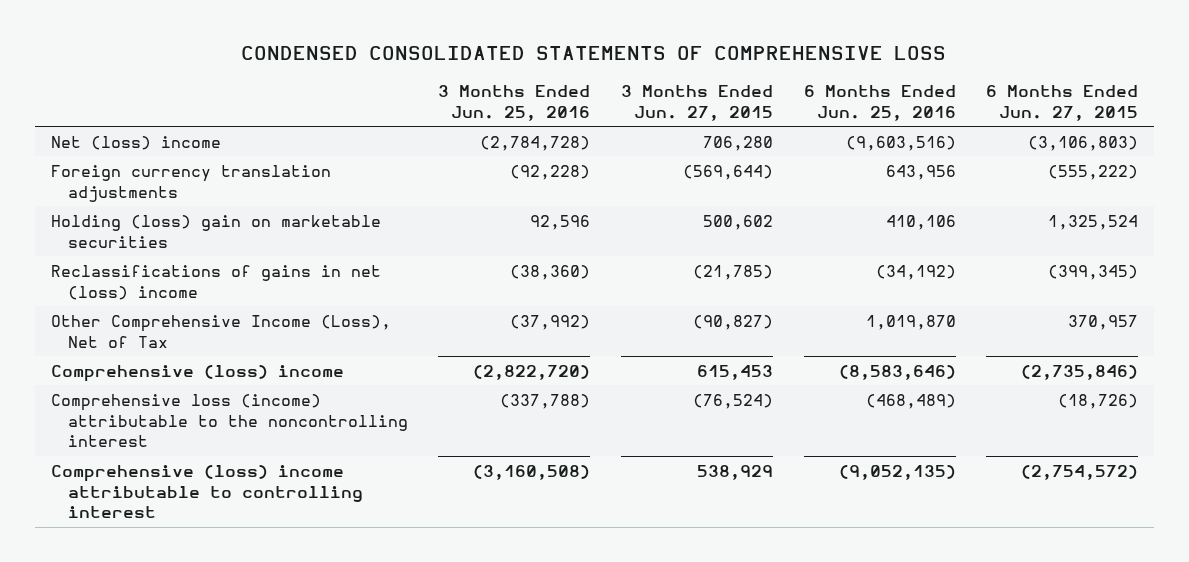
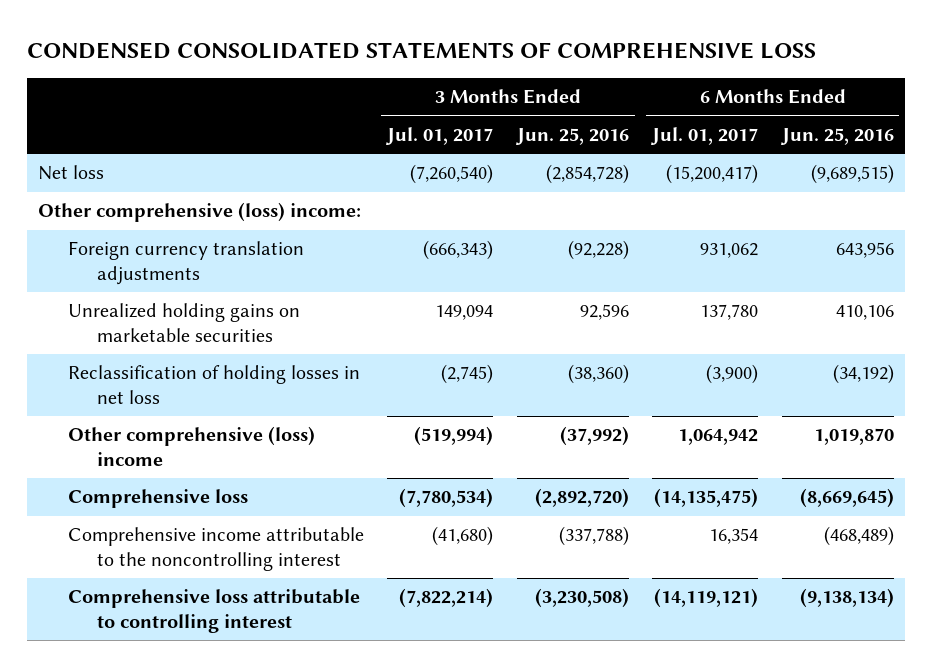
[620,85,773,121] 3 Months Ended Jun. 27, 2015 -> none
[986,85,1139,121] 6 Months Ended Jun. 27, 2015 -> none
none -> [385,127,494,146] Jul. 01, 2017
none -> [650,127,759,146] Jul. 01, 2017
[50,135,221,150] Net (loss) income -> [38,165,105,181] Net loss
[480,135,591,151] (2,784,728) -> [545,164,629,185] (2,854,728)
[845,135,956,151] (9,603,516) -> [810,164,894,185] (9,689,515)
none -> [38,202,362,223] Other comprehensive (loss) income:
[50,214,381,248] Holding (loss) gain on marketable securities -> [67,303,300,342] Unrealized holding gains on marketable securities
[50,264,381,300] Reclassifications of gains in net (loss) income -> [67,365,360,404] Reclassification of holding losses in net loss
[50,314,391,348] Other Comprehensive Income (Loss), Net of Tax -> [67,426,315,466] Other comprehensive (loss) income
[50,364,344,382] Comprehensive (loss) income -> [67,489,248,509] Comprehensive loss
[473,364,591,380] (2,822,720) -> [534,488,629,509] (2,892,720)
[838,364,956,380] (8,583,646) -> [799,488,894,509] (8,669,645)
[50,393,408,448] Comprehensive loss (income) attributable to the noncontrolling interest -> [67,527,364,571] Comprehensive income attributable to the noncontrolling interest
[50,464,363,519] Comprehensive (loss) income attributable to controlling interest -> [67,589,360,633] Comprehensive loss attributable to controlling interest
[473,464,591,480] (3,160,508) -> [534,588,629,609] (3,230,508)
[838,464,956,480] (9,052,135) -> [799,588,894,609] (9,138,134)

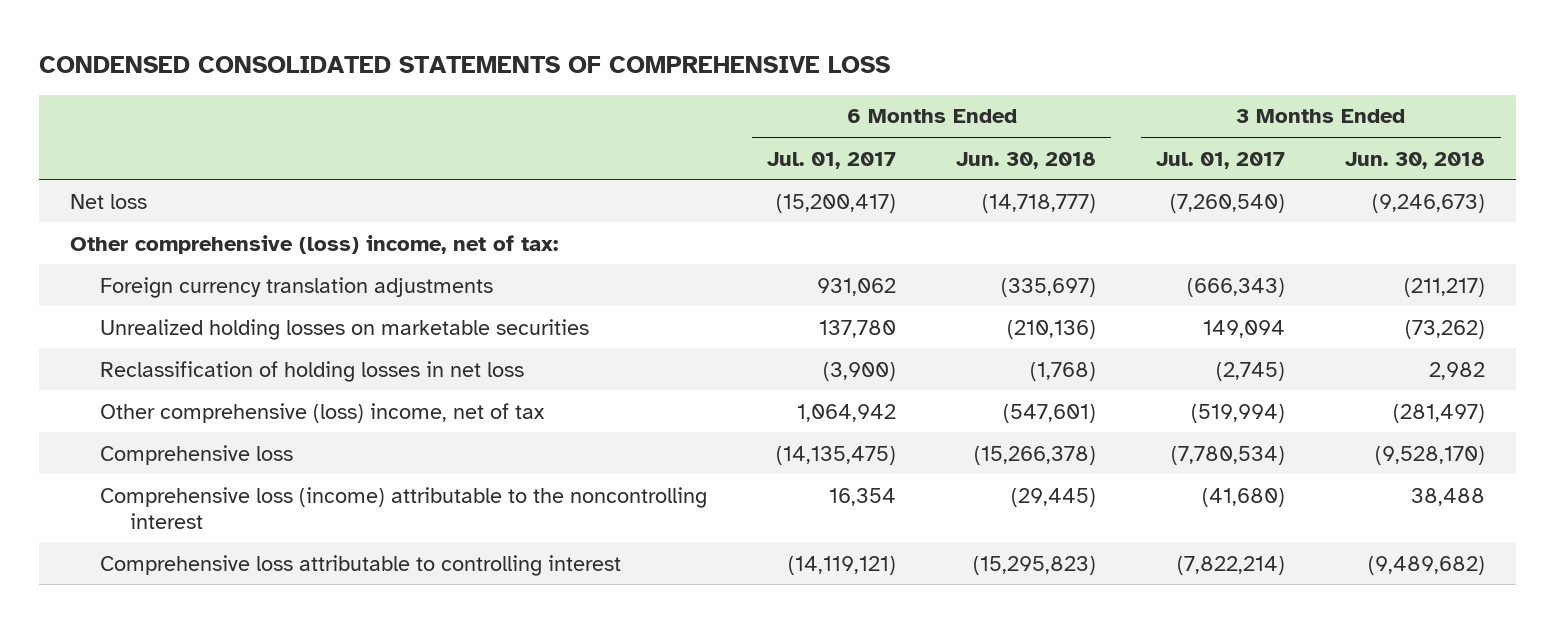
[514,128,629,146] Jun. 25, 2016 -> none
[779,128,894,146] Jun. 25, 2016 -> none
none -> [956,151,1097,169] Jun. 30, 2018
none -> [1345,151,1486,169] Jun. 30, 2018
[38,202,362,223] Other comprehensive (loss) income: -> [69,234,558,254] Other comprehensive (loss) income, net of tax:
[67,303,300,342] Unrealized holding gains on marketable securities -> [99,318,589,340] Unrealized holding losses on marketable securities
[67,426,315,466] Other comprehensive (loss) income -> [99,402,545,423] Other comprehensive (loss) income, net of tax
[67,527,364,571] Comprehensive income attributable to the noncontrolling interest -> [99,486,707,529] Comprehensive loss (income) attributable to the noncontrolling interest

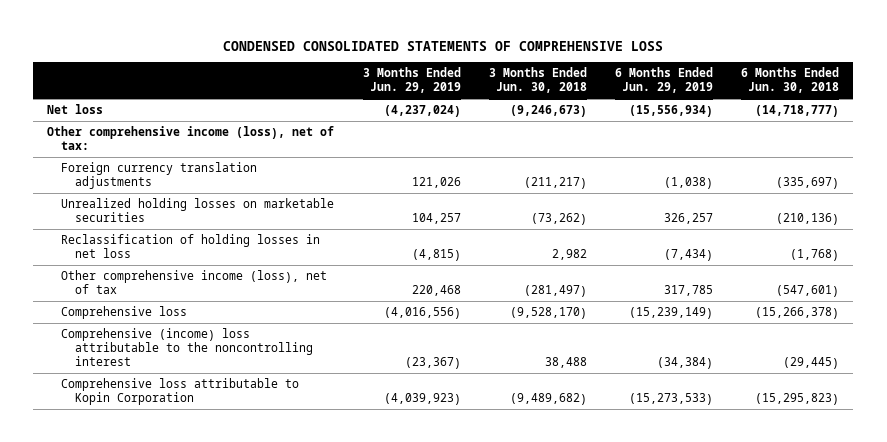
[766,151,896,169] Jul. 01, 2017 -> none
[1156,151,1286,169] Jul. 01, 2017 -> none
none -> [362,67,461,94] 3 Months Ended Jun. 29, 2019
none -> [615,67,714,94] 6 Months Ended Jun. 29, 2019
[69,234,558,254] Other comprehensive (loss) income, net of tax: -> [47,125,335,151] Other comprehensive income (loss), net of tax:
[99,402,545,423] Other comprehensive (loss) income, net of tax -> [61,269,328,295] Other comprehensive income (loss), net of tax
[99,486,707,529] Comprehensive loss (income) attributable to the noncontrolling interest -> [61,327,314,367] Comprehensive (income) loss attributable to the noncontrolling interest
[99,554,621,576] Comprehensive loss attributable to controlling interest -> [61,377,300,406] Comprehensive loss attributable to Kopin Corporation

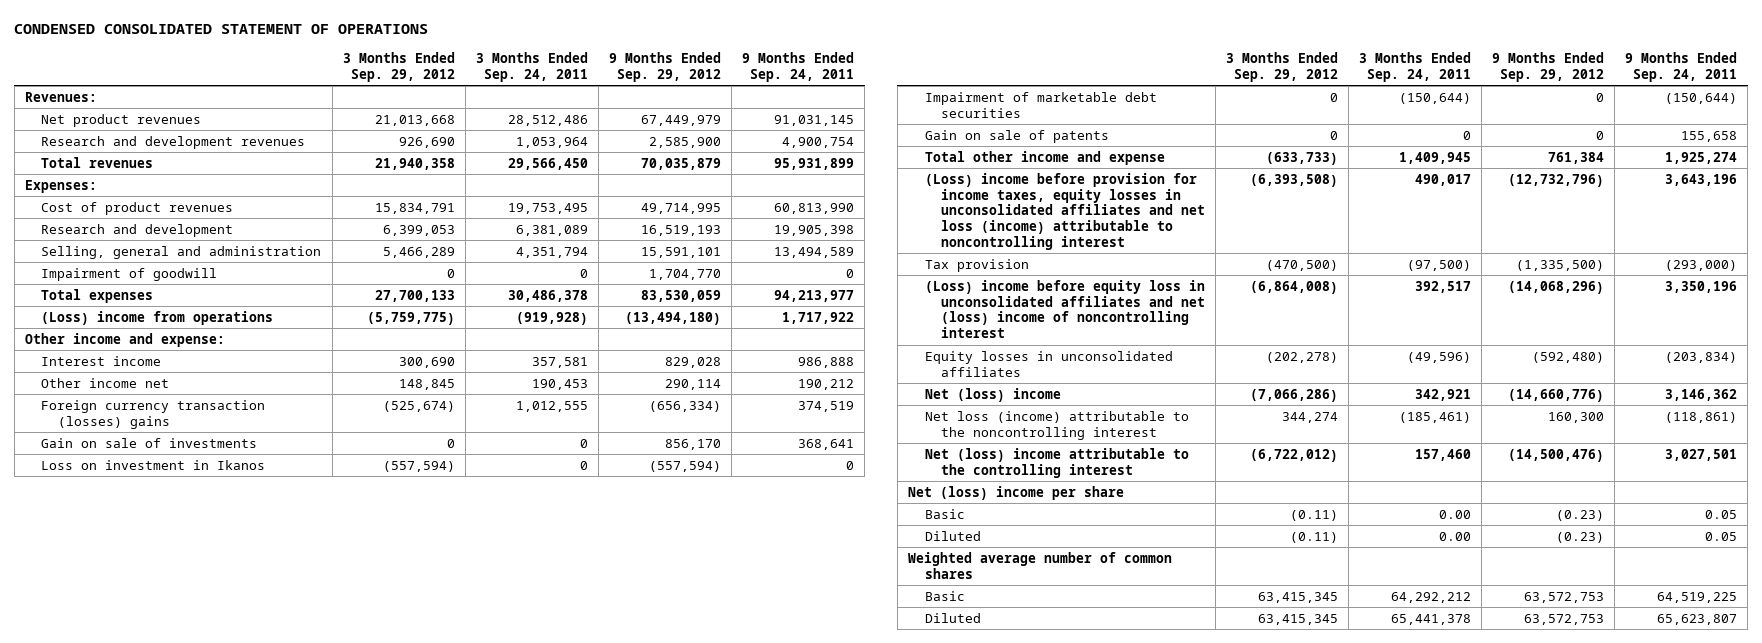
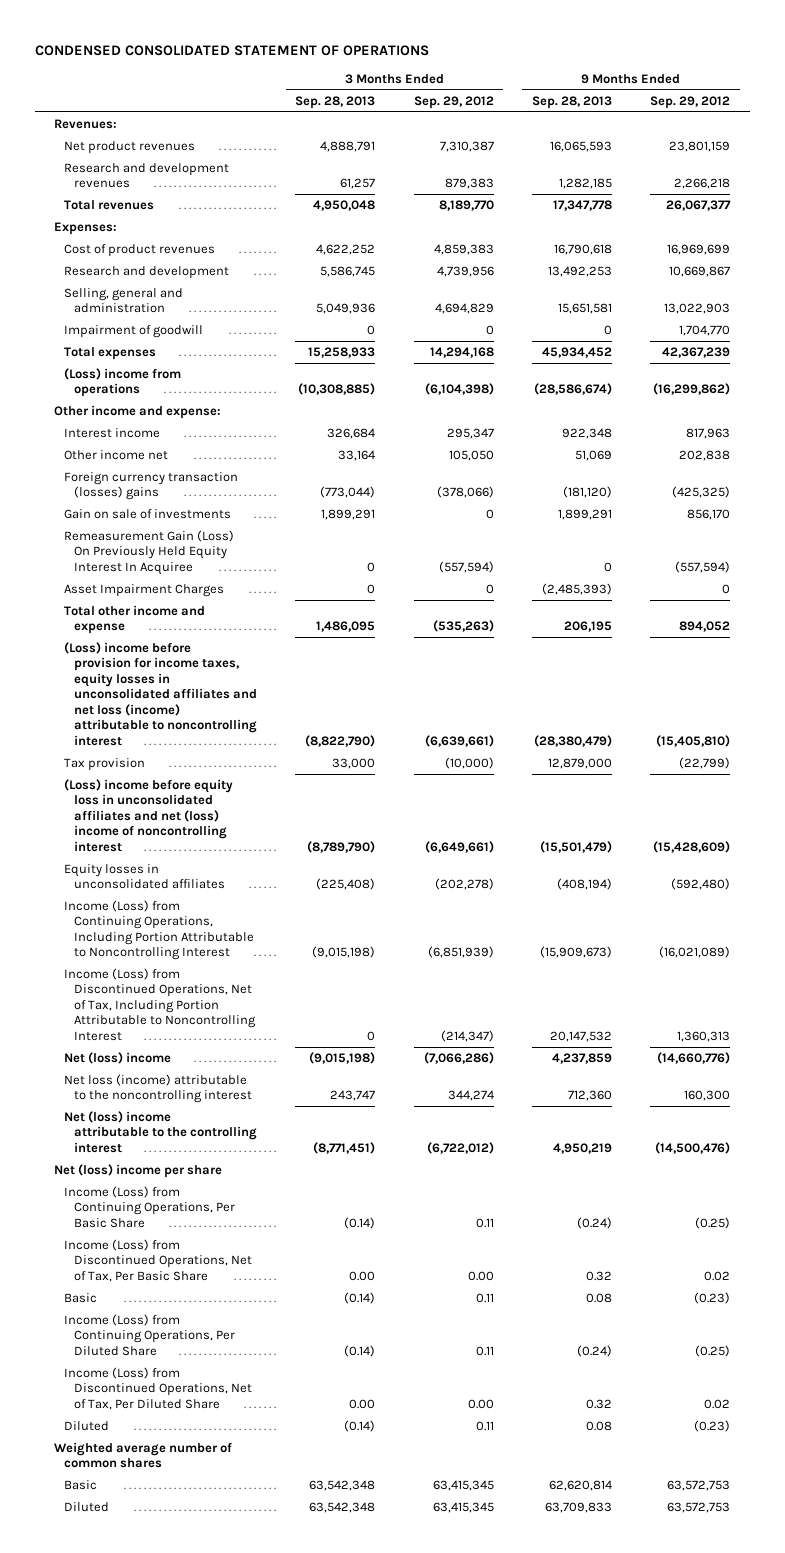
[476,52,589,82] 3 Months Ended Sep. 24, 2011 -> none
[742,52,855,82] 9 Months Ended Sep. 24, 2011 -> none
none -> [295,95,376,109] Sep. 28, 2013
none -> [532,95,613,109] Sep. 28, 2013
[375,114,456,126] 21,013,668 -> [439,140,494,152] 7,310,387
[641,114,722,126] 67,449,979 -> [669,140,731,152] 23,801,159
[399,136,456,148] 926,690 -> [444,178,494,190] 879,383
[649,136,722,148] 2,585,900 -> [674,178,731,190] 2,266,218
[375,157,456,170] 21,940,358 -> [438,199,494,211] 8,189,770
[641,157,722,170] 70,035,879 -> [666,199,732,211] 26,067,377
[375,202,456,214] 15,834,791 -> [433,243,494,255] 4,859,383
[641,202,722,214] 49,714,995 -> [667,243,731,255] 16,969,699
[383,224,456,236] 6,399,053 -> [436,265,494,277] 4,739,956
[641,224,722,236] 16,519,193 -> [669,265,731,277] 10,669,867
[383,246,456,258] 5,466,289 -> [434,303,494,315] 4,694,829
[641,246,722,258] 15,591,101 -> [664,303,731,315] 13,022,903
[375,289,456,302] 27,700,133 -> [429,346,494,358] 14,294,168
[641,289,722,302] 83,530,059 -> [662,346,731,358] 42,367,239
[367,311,456,325] (5,759,775) -> [424,383,494,396] (6,104,398)
[625,311,722,325] (13,494,180) -> [653,383,731,396] (16,299,862)
[399,356,456,368] 300,690 -> [446,427,494,439] 295,347
[665,356,722,368] 829,028 -> [686,427,731,439] 817,963
[399,378,456,390] 148,845 -> [448,449,494,461] 105,050
[665,378,722,390] 290,114 -> [679,449,731,461] 202,838
[383,400,456,412] (525,674) -> [436,486,494,499] (378,066)
[649,400,722,412] (656,334) -> [672,486,731,499] (425,325)
[924,91,1157,118] Impairment of marketable debt securities -> none
[924,129,1109,143] Gain on sale of patents -> none
[41,459,266,470] Loss on investment in Ikanos -> [64,529,235,575] Remeasurement Gain (Loss) On Previously Held Equity Interest In Acquiree
none -> [64,583,225,597] Asset Impairment Charges
[1266,151,1339,165] (633,733) -> [432,620,494,633] (535,263)
[1548,151,1605,164] 761,384 -> [679,621,731,633] 894,052
[1250,173,1339,187] (6,393,508) -> [424,734,494,747] (6,639,661)
[1508,173,1605,187] (12,732,796) -> [656,734,731,747] (15,405,810)
[1266,259,1339,271] (470,500) -> [444,756,494,769] (10,000)
[1516,259,1605,271] (1,335,500) -> [679,756,731,769] (22,799)
[1250,280,1339,294] (6,864,008) -> [424,840,494,853] (6,649,661)
[1508,280,1605,294] (14,068,296) -> [653,840,731,853] (15,428,609)
none -> [64,899,255,961] Income (Loss) from Continuing Operations, Including Portion Attributable to Noncontrolling Interest
none -> [64,967,257,1041] Income (Loss) from Discontinued Operations, Net of Tax, Including Portion Attributable to Noncontrolling Interest
none -> [64,1185,236,1228] Income (Loss) from Continuing Operations, Per Basic Share
none -> [64,1238,253,1282] Income (Loss) from Discontinued Operations, Net of Tax, Per Basic Share
[1290,509,1339,521] (0.11) -> [475,1292,494,1303] 0.11
none -> [64,1313,236,1356] Income (Loss) from Continuing Operations, Per Diluted Share
none -> [64,1366,253,1410] Income (Loss) from Discontinued Operations, Net of Tax, Per Diluted Share
[1290,531,1339,543] (0.11) -> [475,1420,494,1431] 0.11

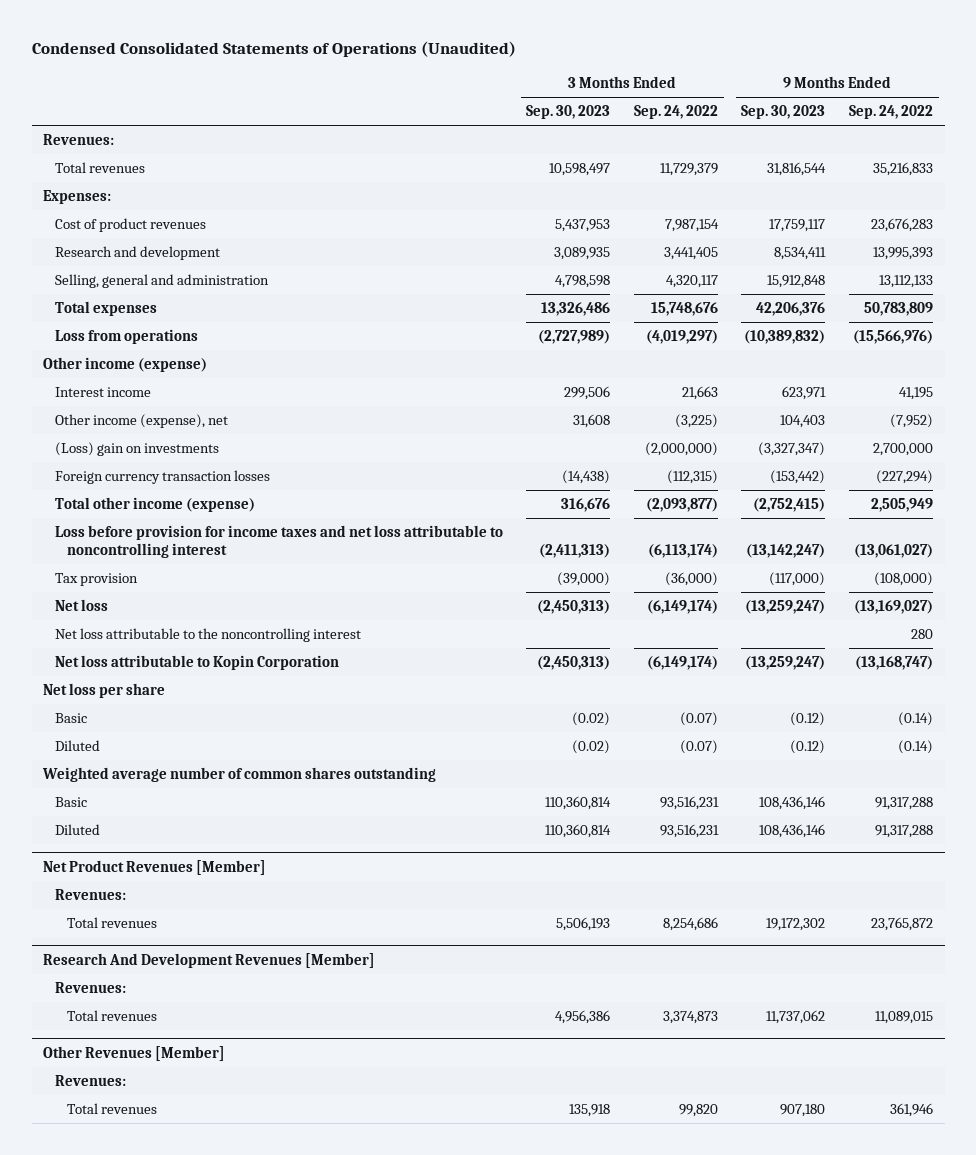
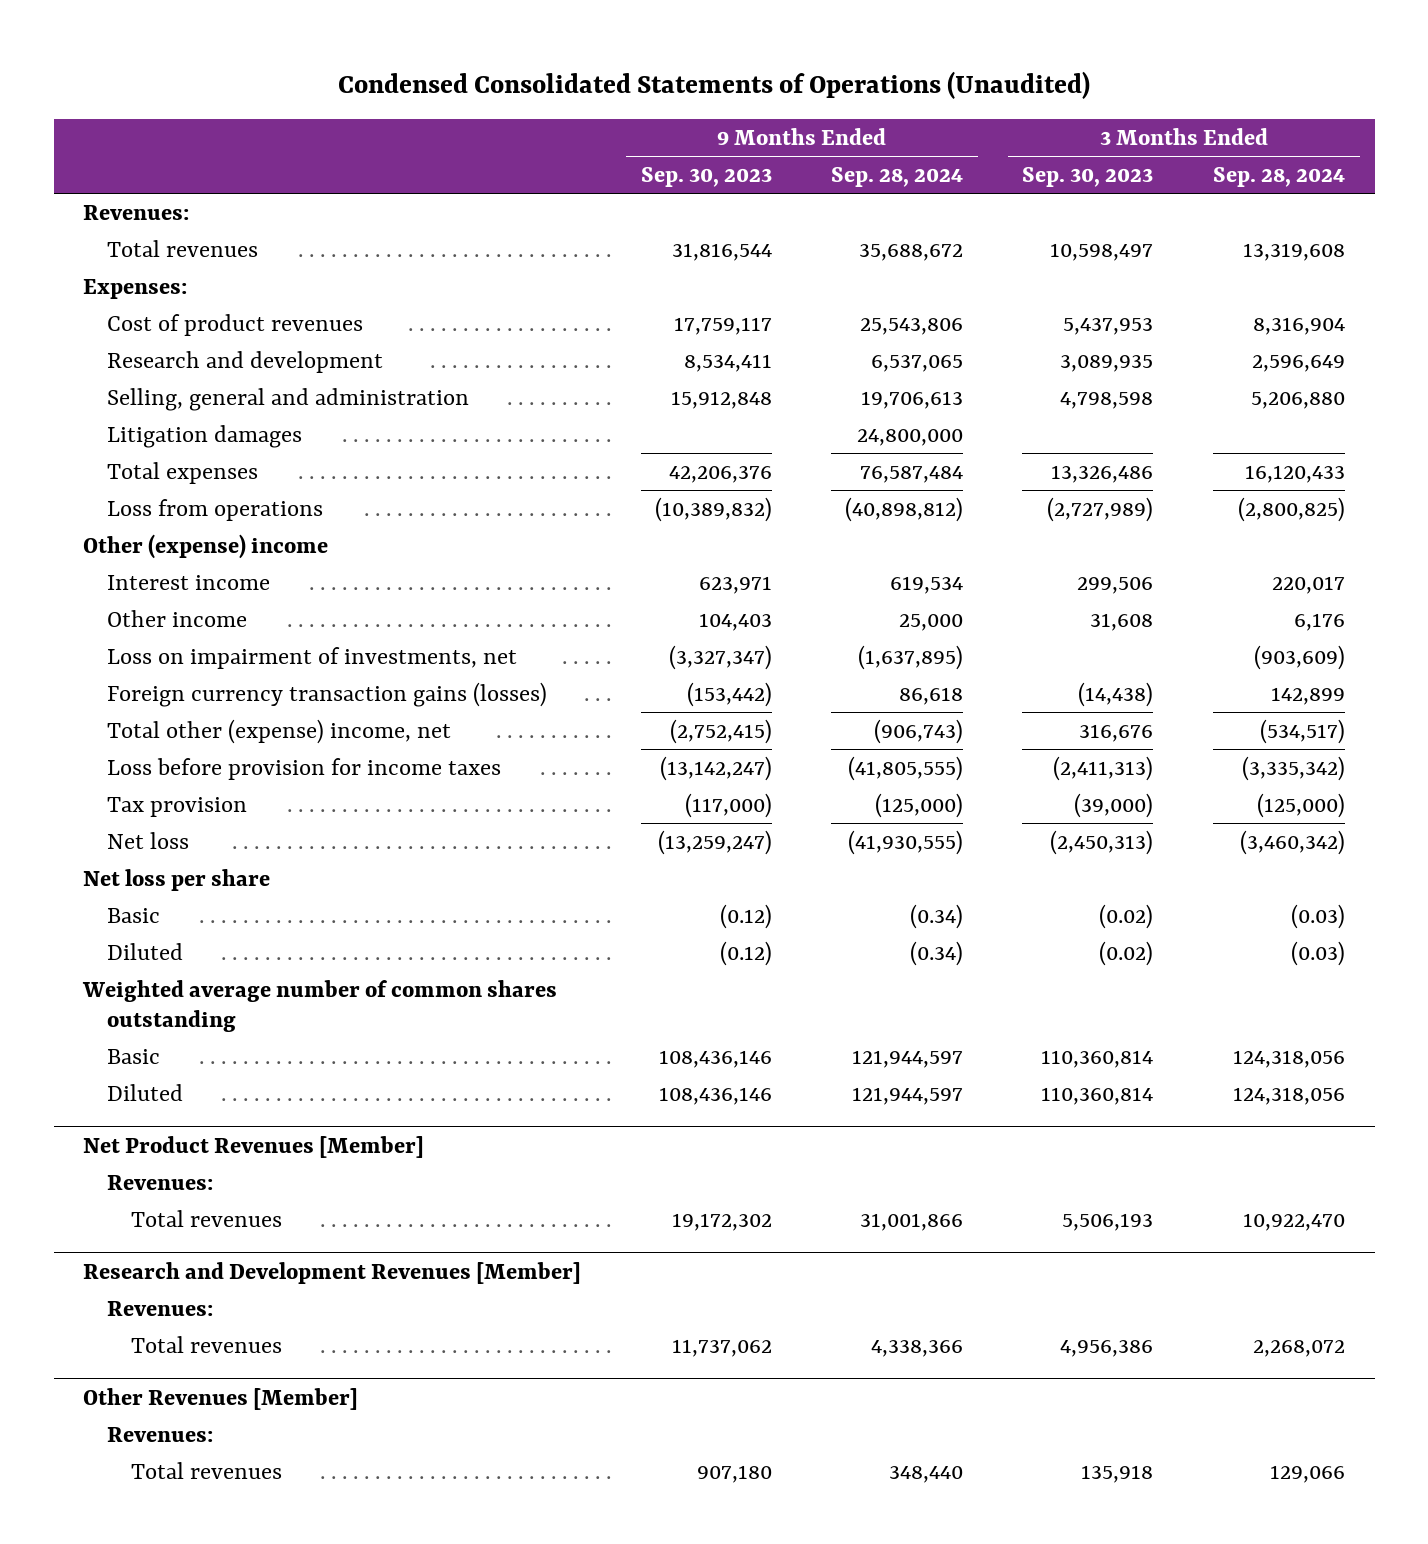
[633,105,718,120] Sep. 24, 2022 -> none
[848,105,933,120] Sep. 24, 2022 -> none
none -> [831,166,964,187] Sep. 28, 2024
none -> [1212,166,1345,187] Sep. 28, 2024
none -> [107,424,303,448] Litigation damages
[43,357,208,373] Other income (expense) -> [83,533,329,559] Other (expense) income
[54,414,228,429] Other income (expense), net -> [107,609,248,627] Other income
[54,442,219,457] (Loss) gain on investments -> [107,646,518,669] Loss on impairment of investments, net
[54,470,270,485] Foreign currency transaction losses -> [107,681,548,707] Foreign currency transaction gains (losses)
[54,497,255,513] Total other income (expense) -> [107,718,452,744] Total other (expense) income, net
[54,525,503,558] Loss before provision for income taxes and net loss attributable to noncontrolling interest -> [107,757,502,780] Loss before provision for income taxes
[54,628,361,643] Net loss attributable to the noncontrolling interest -> none
[54,655,339,671] Net loss attributable to Kopin Corporation -> none
[43,953,376,969] Research And Development Revenues [Member] -> [83,1261,582,1284] Research and Development Revenues [Member]

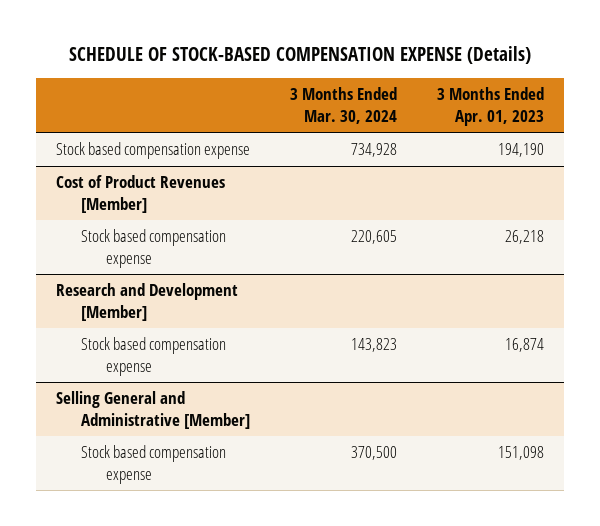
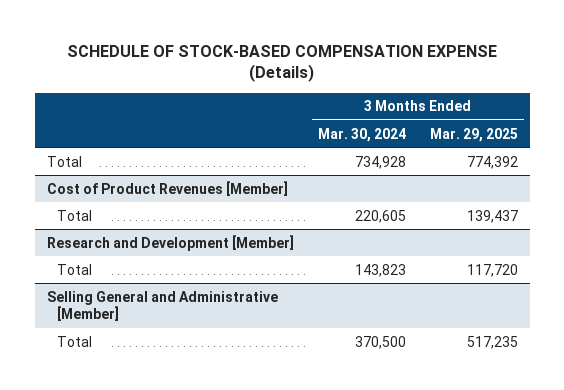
[437,87,545,126] 3 Months Ended Apr. 01, 2023 -> none
none -> [429,127,518,142] Mar. 29, 2025
[55,142,250,160] Stock based compensation expense -> [46,155,82,167] Total
[81,229,227,268] Stock based compensation expense -> [57,209,93,221] Total
[81,337,227,376] Stock based compensation expense -> [57,263,93,275] Total
[81,445,227,484] Stock based compensation expense -> [57,335,93,347] Total

